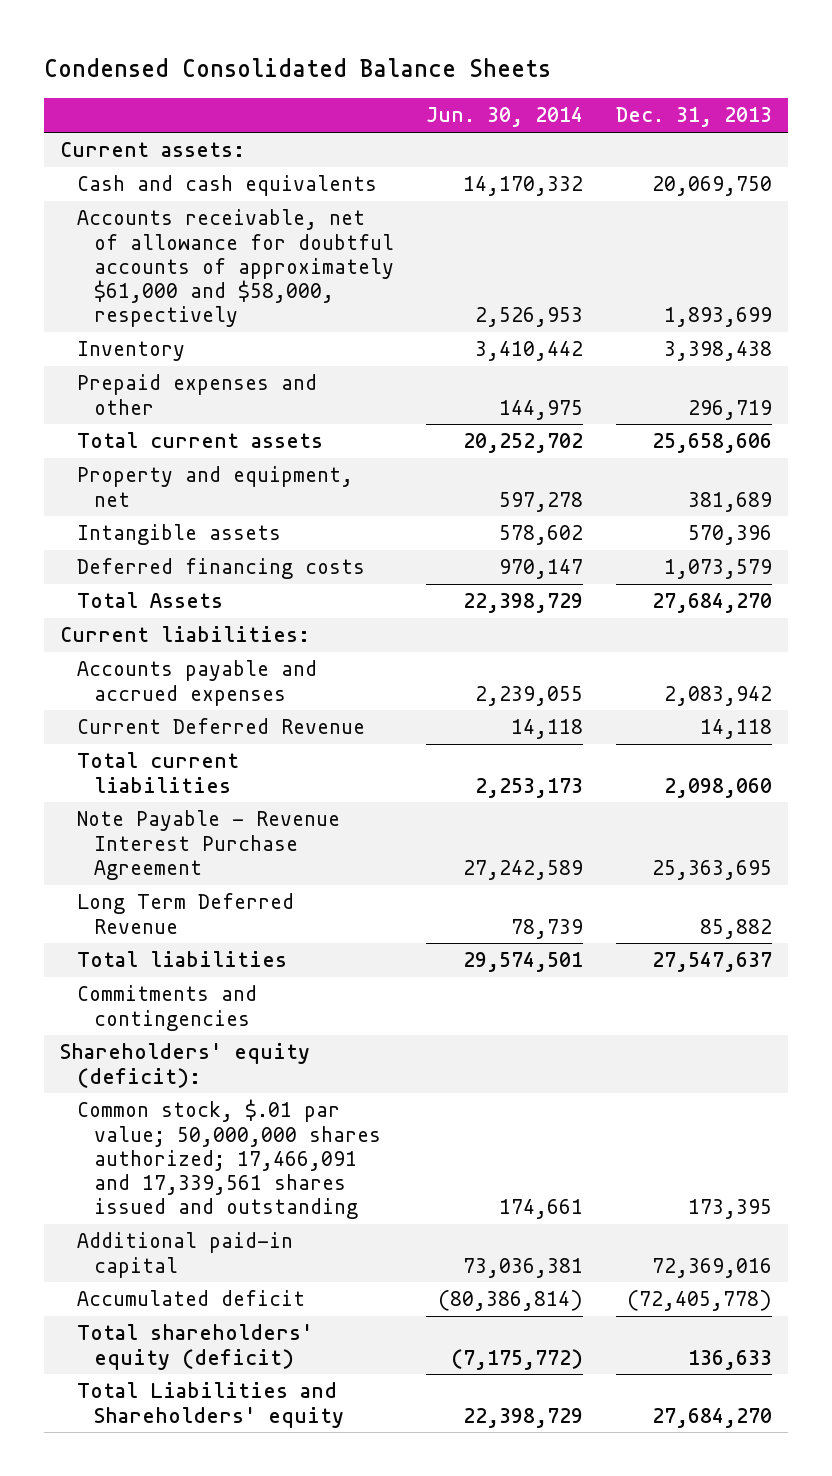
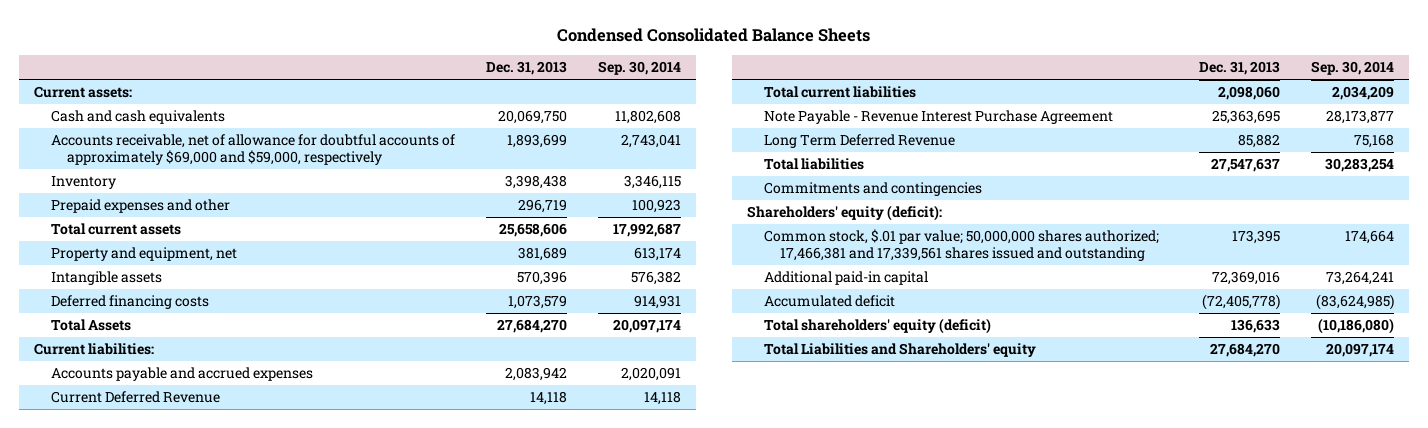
[426,107,584,128] Jun. 30, 2014 -> none
none -> [597,61,681,76] Sep. 30, 2014
[76,209,394,328] Accounts receivable, net of allowance for doubtful accounts of approximately $61,000 and $58,000, respectively -> [50,134,455,165] Accounts receivable, net of allowance for doubtful accounts of approximately $69,000 and $59,000, respectively
[76,1099,381,1220] Common stock, $.01 par value; 50,000,000 shares authorized; 17,466,091 and 17,339,561 shares issued and outstanding -> [763,229,1159,261] Common stock, $.01 par value; 50,000,000 shares authorized; 17,466,381 and 17,339,561 shares issued and outstanding

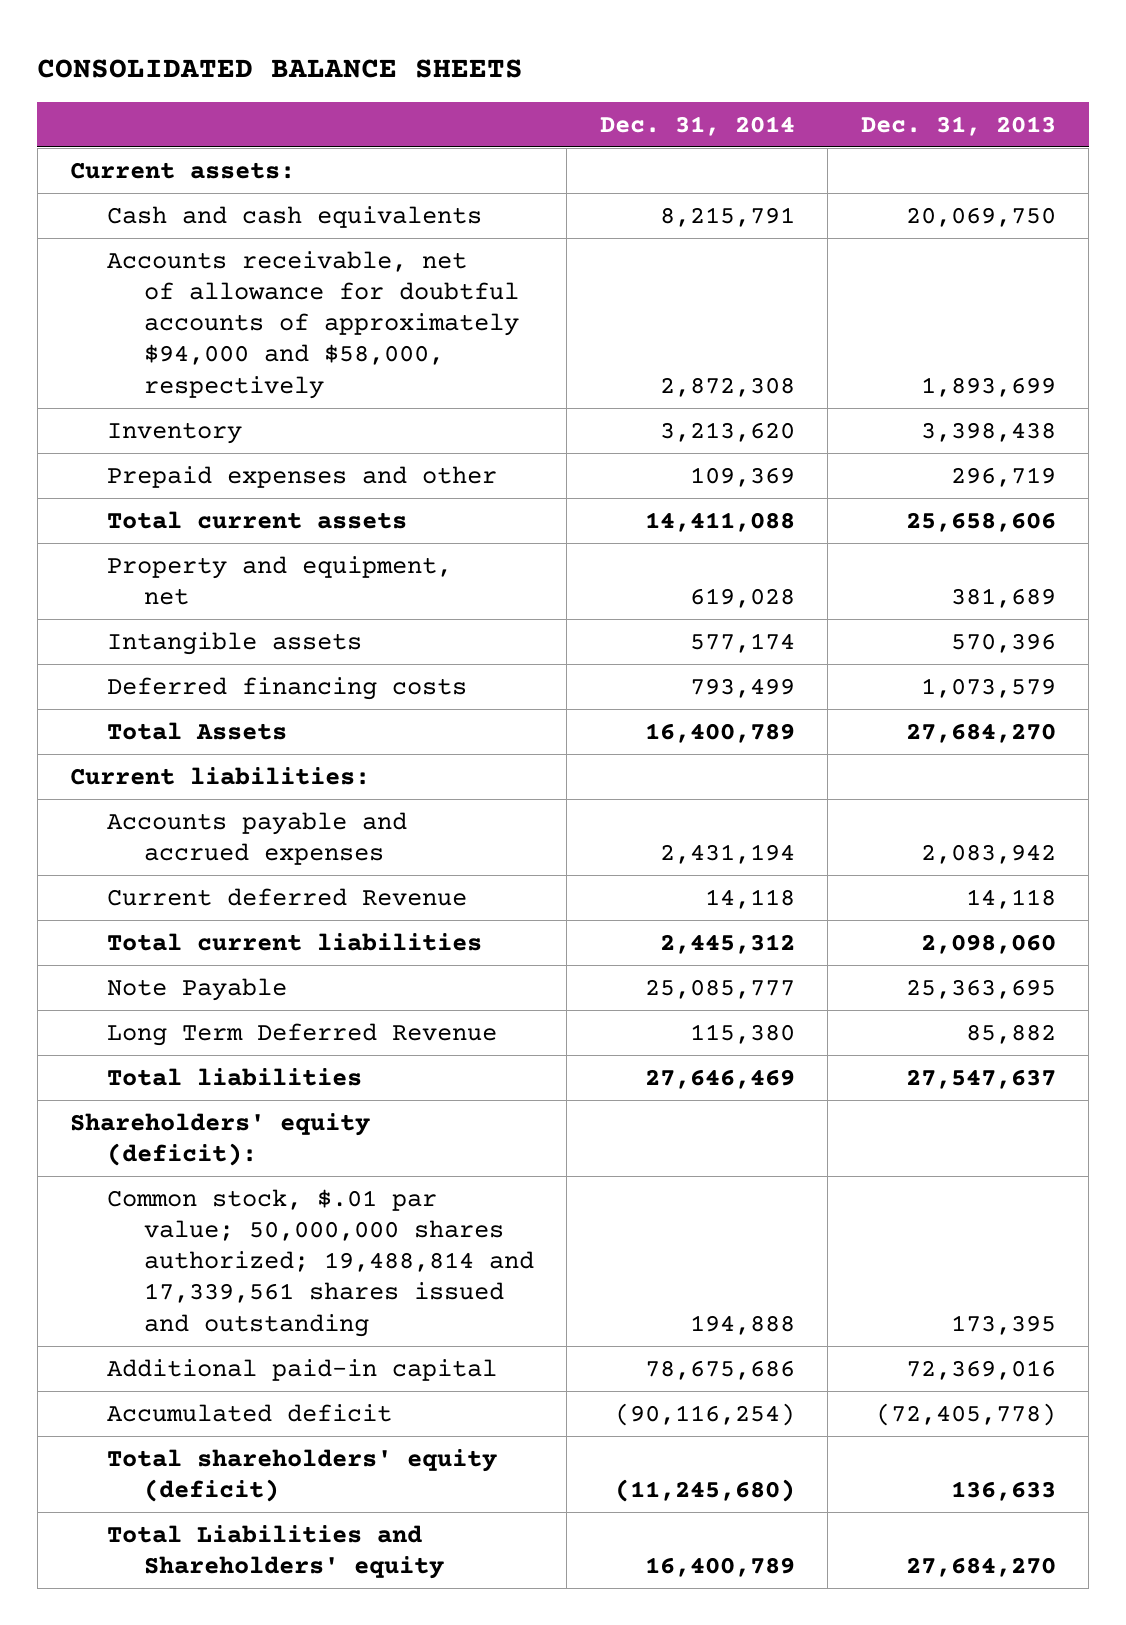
[556,27,870,42] Condensed Consolidated Balance Sheets -> [37,58,524,78] CONSOLIDATED BALANCE SHEETS
[597,61,681,76] Sep. 30, 2014 -> none
none -> [599,116,795,137] Dec. 31, 2014
[50,134,455,165] Accounts receivable, net of allowance for doubtful accounts of approximately $69,000 and $59,000, respectively -> [106,250,519,399] Accounts receivable, net of allowance for doubtful accounts of approximately $94,000 and $58,000, respectively
[50,391,220,404] Current Deferred Revenue -> [106,887,467,906] Current deferred Revenue
[763,110,1113,125] Note Payable - Revenue Interest Purchase Agreement -> [106,977,287,1001] Note Payable
[763,182,982,197] Commitments and contingencies -> none
[763,229,1159,261] Common stock, $.01 par value; 50,000,000 shares authorized; 17,466,381 and 17,339,561 shares issued and outstanding -> [106,1188,534,1337] Common stock, $.01 par value; 50,000,000 shares authorized; 19,488,814 and 17,339,561 shares issued and outstanding

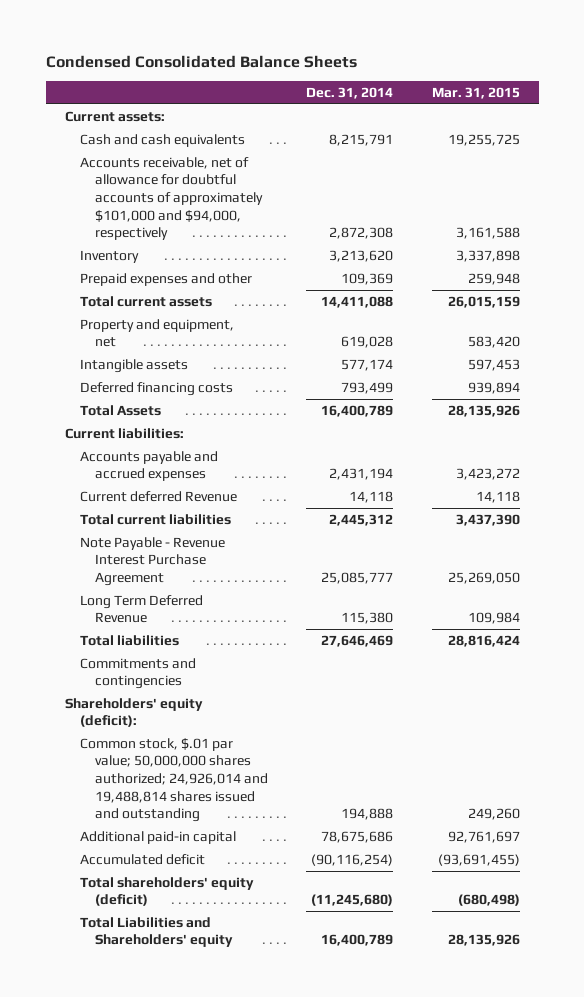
[37,58,524,78] CONSOLIDATED BALANCE SHEETS -> [45,55,357,69] Condensed Consolidated Balance Sheets
[860,116,1056,137] Dec. 31, 2013 -> none
none -> [431,87,520,100] Mar. 31, 2015
[106,250,519,399] Accounts receivable, net of allowance for doubtful accounts of approximately $94,000 and $58,000, respectively -> [79,156,264,241] Accounts receivable, net of allowance for doubtful accounts of approximately $101,000 and $94,000, respectively
[106,977,287,1001] Note Payable -> [79,536,225,587] Note Payable - Revenue Interest Purchase Agreement
none -> [79,657,196,690] Commitments and contingencies
[106,1188,534,1337] Common stock, $.01 par value; 50,000,000 shares authorized; 19,488,814 and 17,339,561 shares issued and outstanding -> [79,737,269,823] Common stock, $.01 par value; 50,000,000 shares authorized; 24,926,014 and 19,488,814 shares issued and outstanding

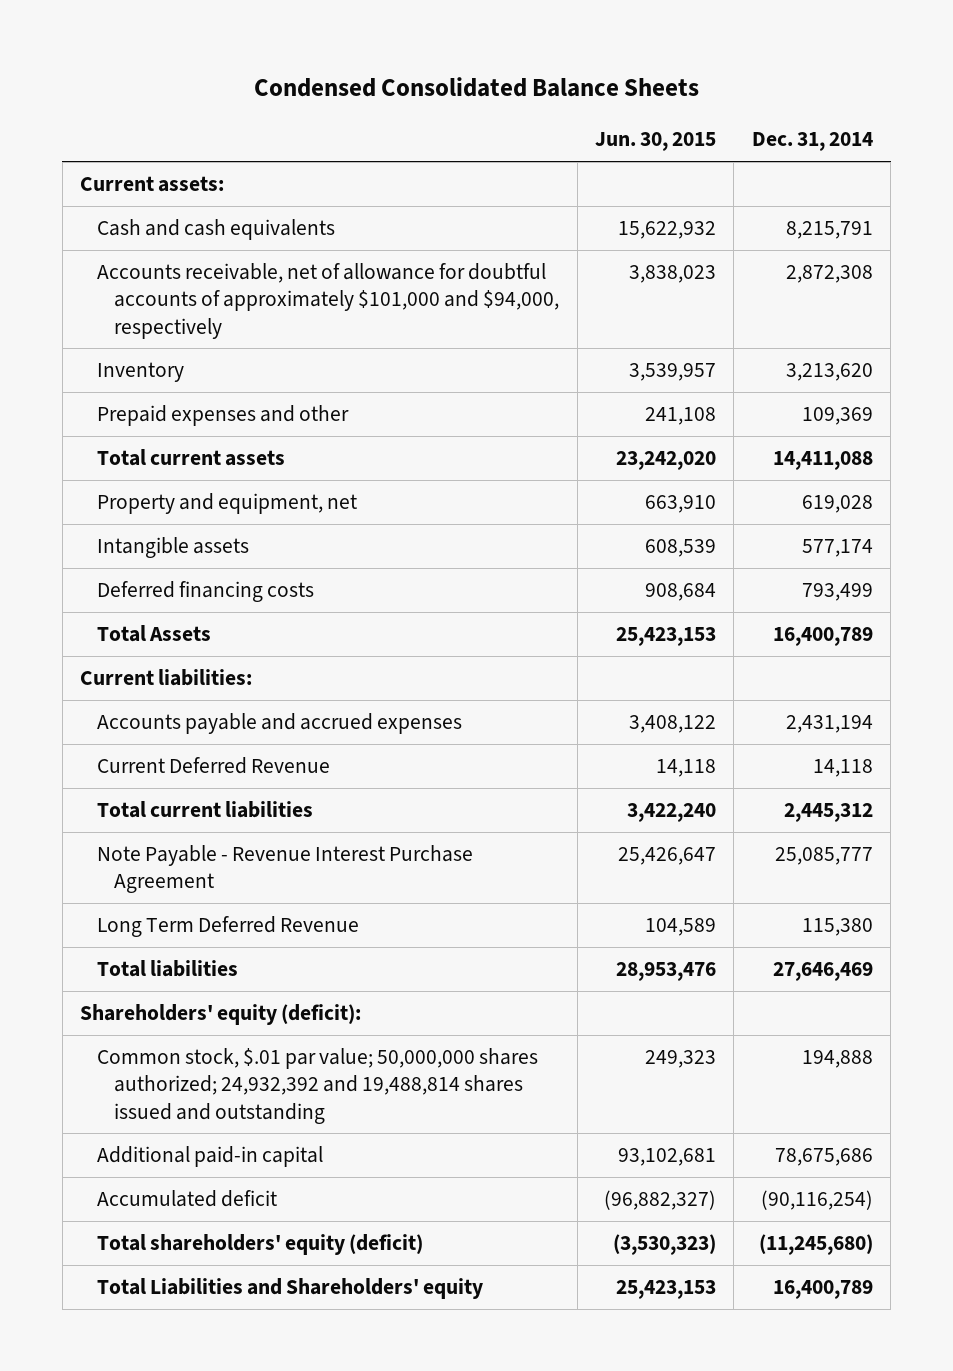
[431,87,520,100] Mar. 31, 2015 -> none
none -> [594,132,716,152] Jun. 30, 2015
[79,490,237,502] Current deferred Revenue -> [97,756,331,774] Current Deferred Revenue
[79,657,196,690] Commitments and contingencies -> none
[79,737,269,823] Common stock, $.01 par value; 50,000,000 shares authorized; 24,926,014 and 19,488,814 shares issued and outstanding -> [97,1047,539,1124] Common stock, $.01 par value; 50,000,000 shares authorized; 24,932,392 and 19,488,814 shares issued and outstanding

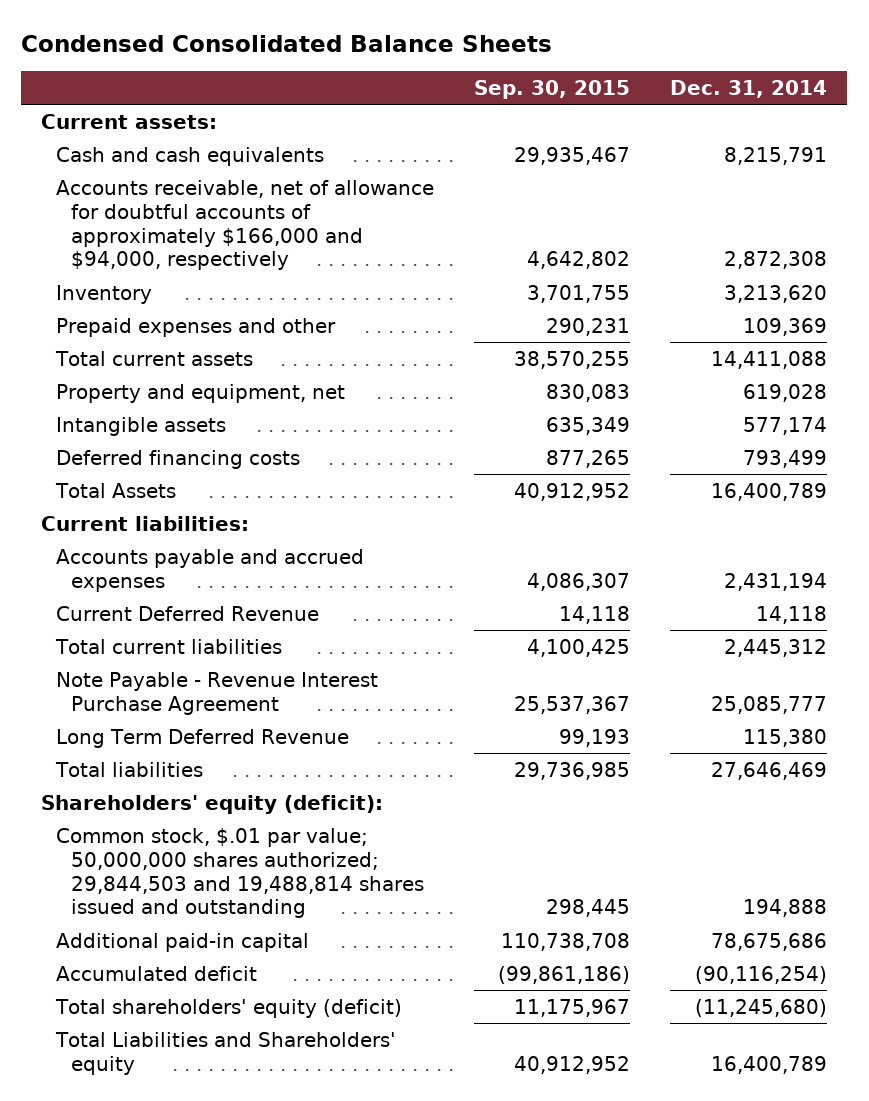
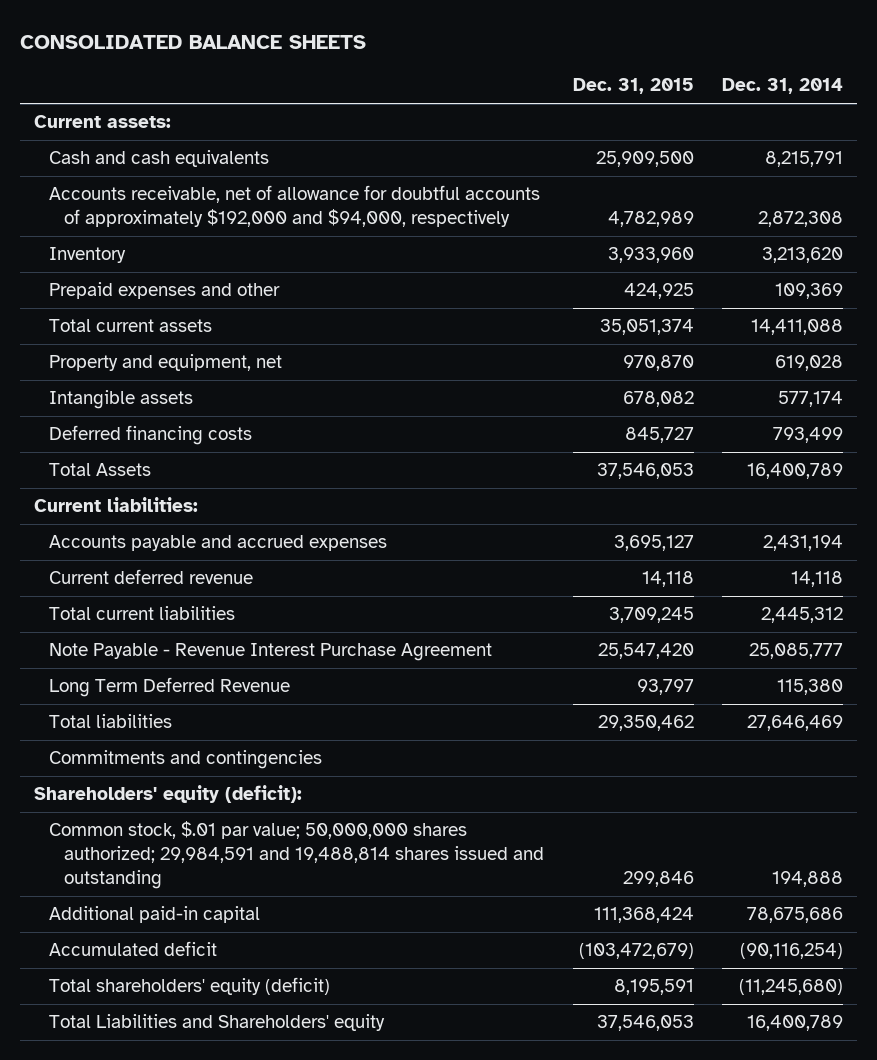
[21,34,553,52] Condensed Consolidated Balance Sheets -> [20,34,367,49] CONSOLIDATED BALANCE SHEETS
[474,79,631,99] Sep. 30, 2015 -> none
none -> [572,78,694,95] Dec. 31, 2015
[56,179,435,271] Accounts receivable, net of allowance for doubtful accounts of approximately $166,000 and $94,000, respectively -> [49,185,541,228] Accounts receivable, net of allowance for doubtful accounts of approximately $192,000 and $94,000, respectively
[56,605,320,621] Current Deferred Revenue -> [49,569,254,585] Current deferred revenue
none -> [49,750,323,770] Commitments and contingencies
[56,827,424,919] Common stock, $.01 par value; 50,000,000 shares authorized; 29,844,503 and 19,488,814 shares issued and outstanding -> [49,821,545,889] Common stock, $.01 par value; 50,000,000 shares authorized; 29,984,591 and 19,488,814 shares issued and outstanding

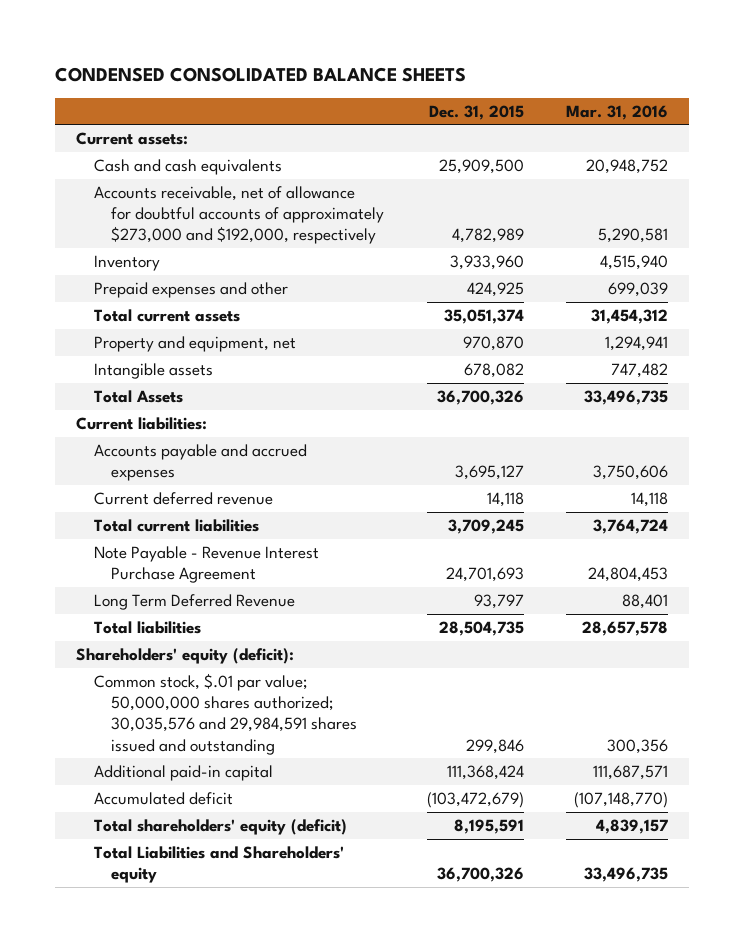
[20,34,367,49] CONSOLIDATED BALANCE SHEETS -> [54,66,466,82] CONDENSED CONSOLIDATED BALANCE SHEETS
[721,78,843,95] Dec. 31, 2014 -> none
none -> [566,104,669,120] Mar. 31, 2016
[49,185,541,228] Accounts receivable, net of allowance for doubtful accounts of approximately $192,000 and $94,000, respectively -> [93,185,385,245] Accounts receivable, net of allowance for doubtful accounts of approximately $273,000 and $192,000, respectively
[49,425,253,446] Deferred financing costs -> none
[596,463,694,480] 37,546,053 -> [436,389,524,405] 36,700,326
[597,643,694,660] 25,547,420 -> [445,567,524,583] 24,701,693
[49,750,323,770] Commitments and contingencies -> none
[597,715,694,732] 29,350,462 -> [438,620,524,636] 28,504,735
[49,821,545,889] Common stock, $.01 par value; 50,000,000 shares authorized; 29,984,591 and 19,488,814 shares issued and outstanding -> [93,672,358,755] Common stock, $.01 par value; 50,000,000 shares authorized; 30,035,576 and 29,984,591 shares issued and outstanding
[596,1015,694,1032] 37,546,053 -> [436,867,524,883] 36,700,326

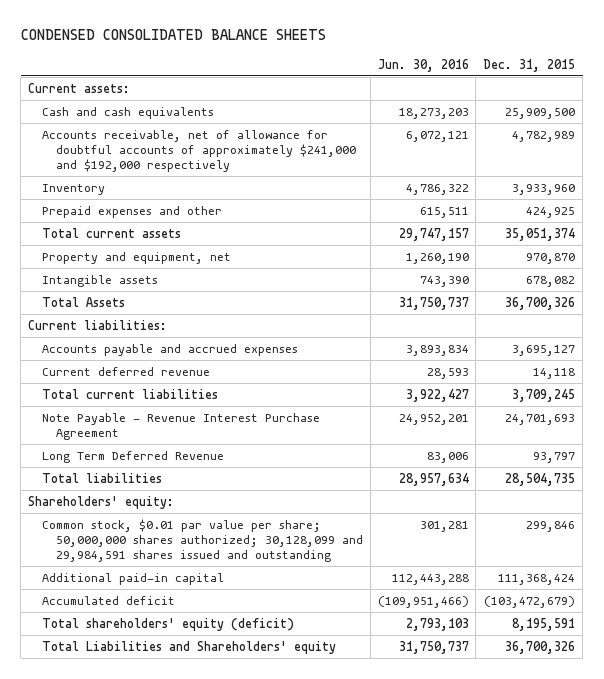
[566,104,669,120] Mar. 31, 2016 -> none
none -> [377,58,469,72] Jun. 30, 2016
[93,185,385,245] Accounts receivable, net of allowance for doubtful accounts of approximately $273,000 and $192,000, respectively -> [42,129,356,173] Accounts receivable, net of allowance for doubtful accounts of approximately $241,000 and $192,000 respectively
[75,647,294,664] Shareholders' equity (deficit): -> [28,495,175,509] Shareholders' equity:
[93,672,358,755] Common stock, $.01 par value; 50,000,000 shares authorized; 30,035,576 and 29,984,591 shares issued and outstanding -> [42,518,363,563] Common stock, $0.01 par value per share; 50,000,000 shares authorized; 30,128,099 and 29,984,591 shares issued and outstanding

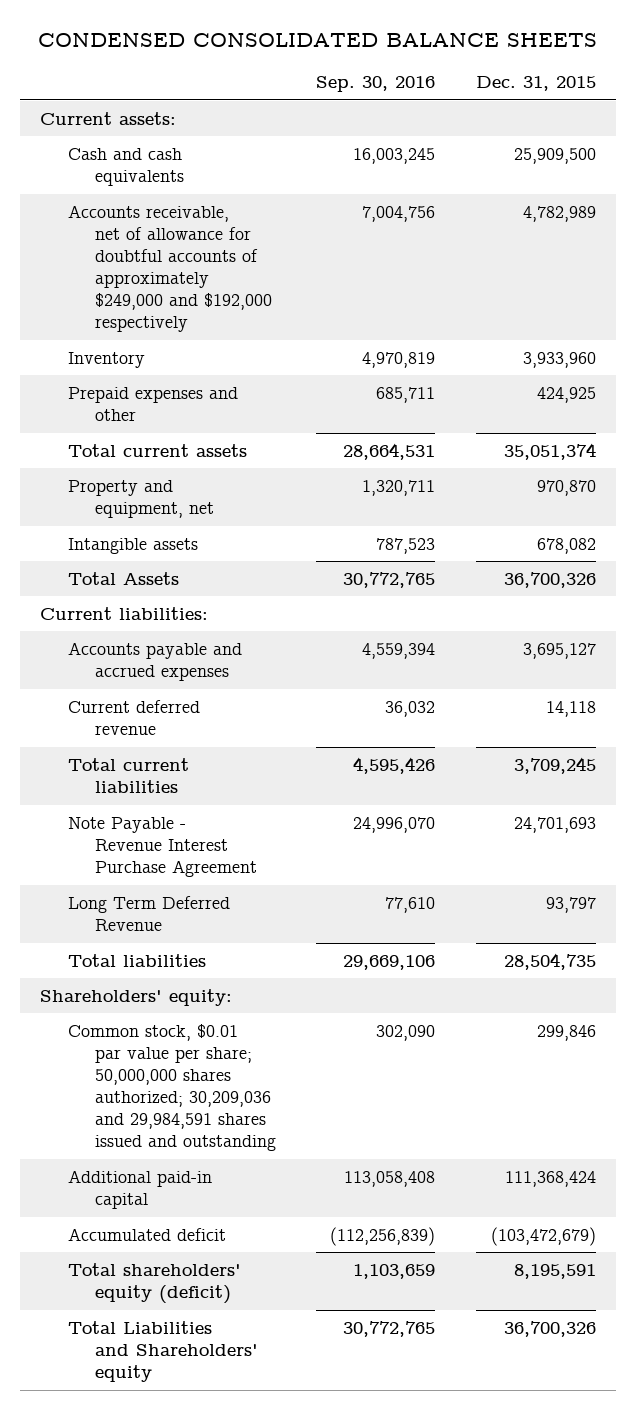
[377,58,469,72] Jun. 30, 2016 -> none
none -> [316,75,436,92] Sep. 30, 2016
[42,129,356,173] Accounts receivable, net of allowance for doubtful accounts of approximately $241,000 and $192,000 respectively -> [67,204,273,333] Accounts receivable, net of allowance for doubtful accounts of approximately $249,000 and $192,000 respectively
[42,518,363,563] Common stock, $0.01 par value per share; 50,000,000 shares authorized; 30,128,099 and 29,984,591 shares issued and outstanding -> [67,1023,277,1152] Common stock, $0.01 par value per share; 50,000,000 shares authorized; 30,209,036 and 29,984,591 shares issued and outstanding

